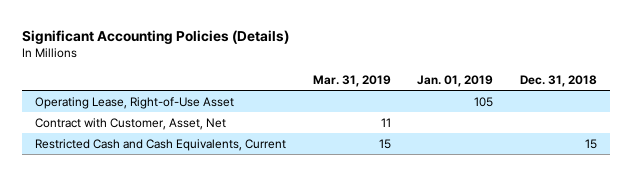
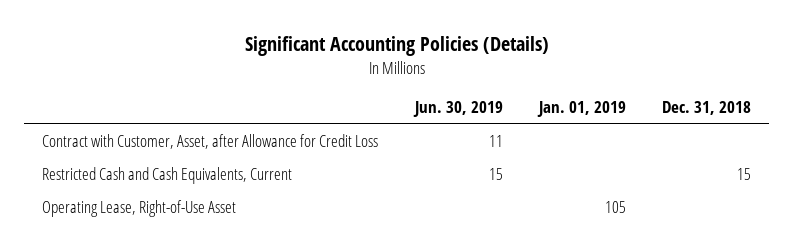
[312,74,391,87] Mar. 31, 2019 -> none
none -> [412,101,503,118] Jun. 30, 2019
[35,117,227,130] Contract with Customer, Asset, Net -> [42,134,379,150] Contract with Customer, Asset, after Allowance for Credit Loss
[35,96,235,109] Operating Lease, Right-of-Use Asset -> [42,200,237,218] Operating Lease, Right-of-Use Asset

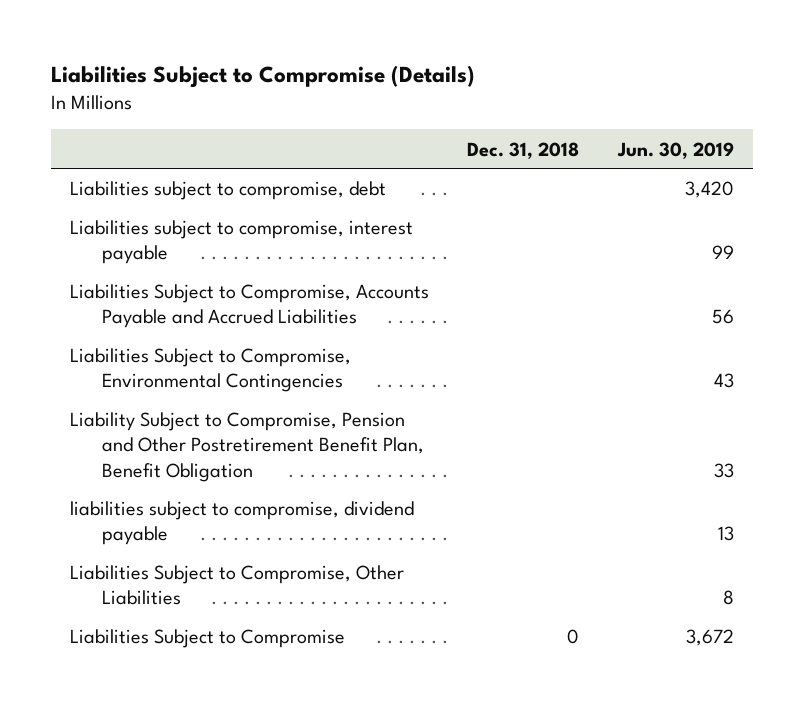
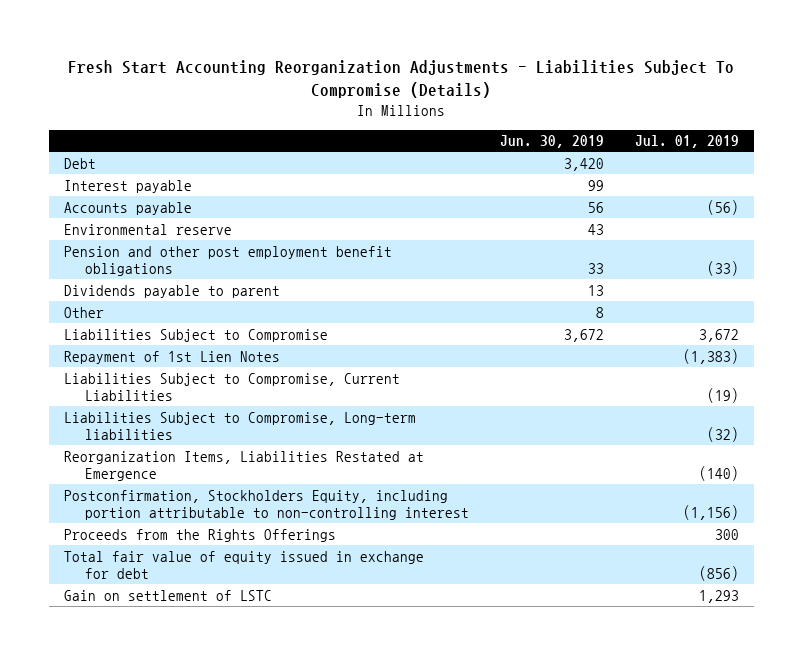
[50,65,475,89] Liabilities Subject to Compromise (Details) -> [68,59,735,98] Fresh Start Accounting Reorganization Adjustments - Liabilities Subject To Compromise (Details)
[467,141,580,159] Dec. 31, 2018 -> none
none -> [634,135,739,149] Jul. 01, 2019
[69,181,386,201] Liabilities subject to compromise, debt -> [64,157,97,169] Debt
[69,220,413,265] Liabilities subject to compromise, interest payable -> [64,179,193,193] Interest payable
[69,284,429,329] Liabilities Subject to Compromise, Accounts Payable and Accrued Liabilities -> [64,201,193,215] Accounts payable
[69,348,351,393] Liabilities Subject to Compromise, Environmental Contingencies -> [64,223,233,235] Environmental reserve
[69,412,425,482] Liability Subject to Compromise, Pension and Other Postretirement Benefit Plan, Benefit Obligation -> [64,245,393,277] Pension and other post employment benefit obligations
[69,501,414,546] liabilities subject to compromise, dividend payable -> [64,284,281,298] Dividends payable to parent
[69,565,404,606] Liabilities Subject to Compromise, Other Liabilities -> [64,306,105,318] Other
none -> [64,350,281,364] Repayment of 1st Lien Notes
none -> [64,372,401,402] Liabilities Subject to Compromise, Current Liabilities
none -> [64,411,417,441] Liabilities Subject to Compromise, Long-term liabilities
none -> [64,450,425,482] Reorganization Items, Liabilities Restated at Emergence
none -> [64,489,469,521] Postconfirmation, Stockholders Equity, including portion attributable to non-controlling interest
none -> [64,528,337,542] Proceeds from the Rights Offerings
none -> [64,550,425,580] Total fair value of equity issued in exchange for debt
none -> [64,589,273,601] Gain on settlement of LSTC

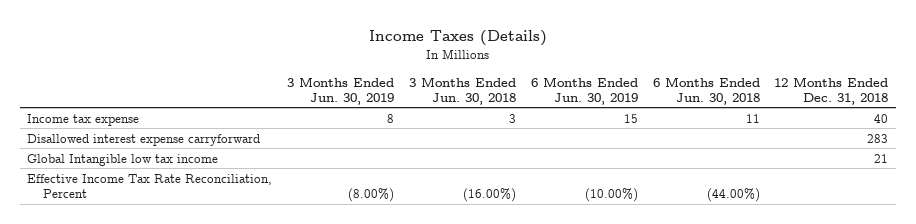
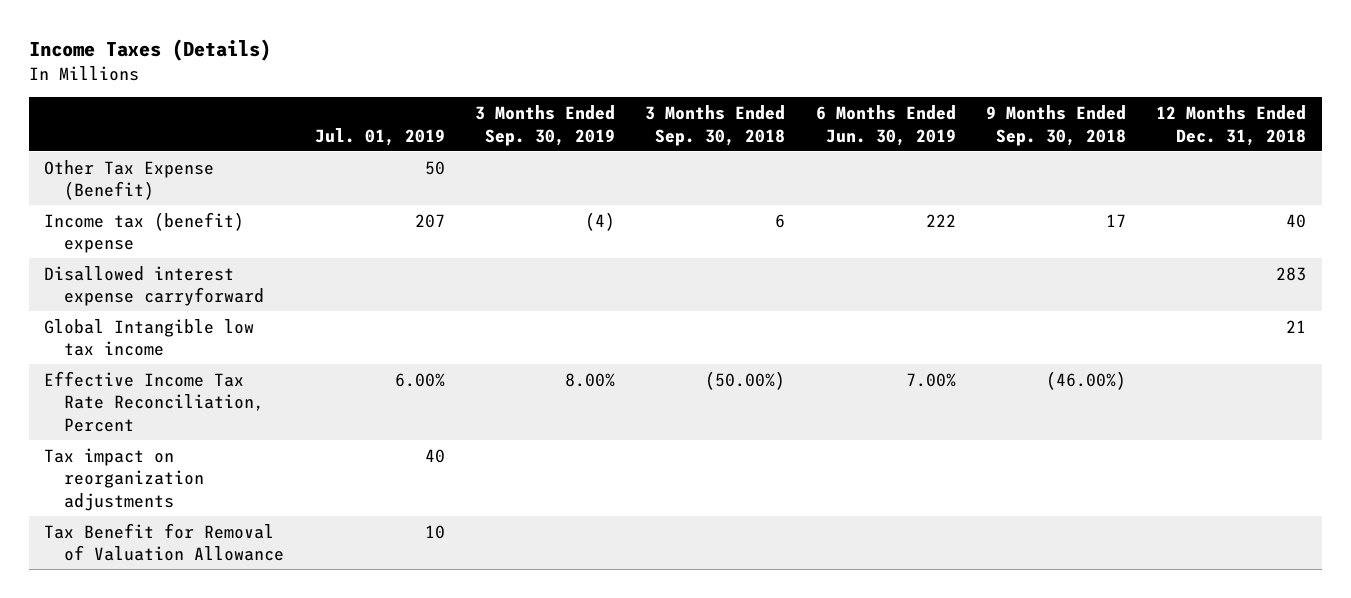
[287,76,395,105] 3 Months Ended Jun. 30, 2019 -> none
[409,76,517,105] 3 Months Ended Jun. 30, 2018 -> none
[652,76,760,105] 6 Months Ended Jun. 30, 2018 -> none
none -> [314,127,445,146] Jul. 01, 2019
none -> [474,105,615,146] 3 Months Ended Sep. 30, 2019
none -> [645,105,786,146] 3 Months Ended Sep. 30, 2018
none -> [986,105,1127,146] 9 Months Ended Sep. 30, 2018
none -> [44,159,215,201] Other Tax Expense (Benefit)
[27,113,140,126] Income tax expense -> [44,211,245,254] Income tax (benefit) expense
[623,113,638,123] 15 -> [925,213,956,227] 222
[584,188,638,203] (10.00%) -> [905,372,956,387] 7.00%
none -> [44,447,205,511] Tax impact on reorganization adjustments
none -> [44,522,285,562] Tax Benefit for Removal of Valuation Allowance

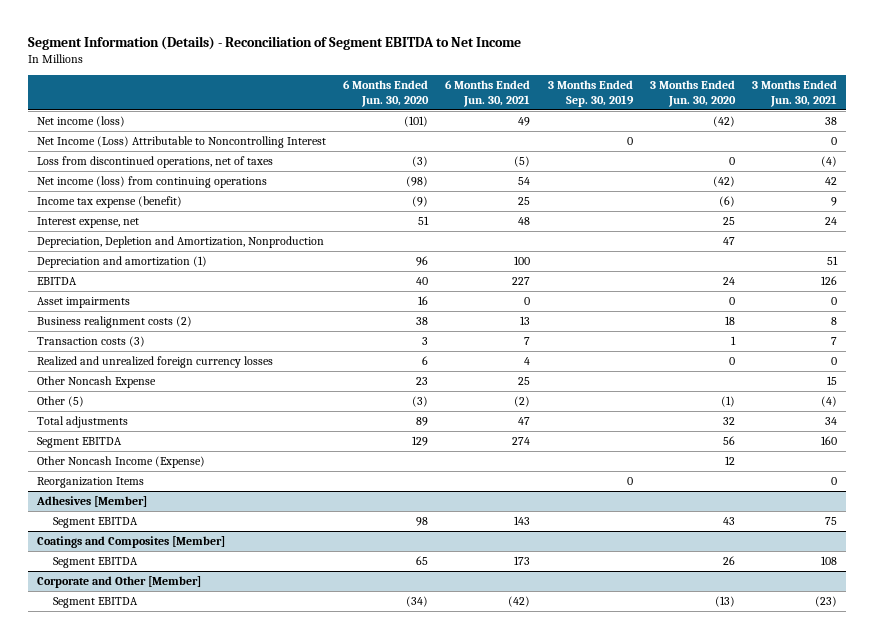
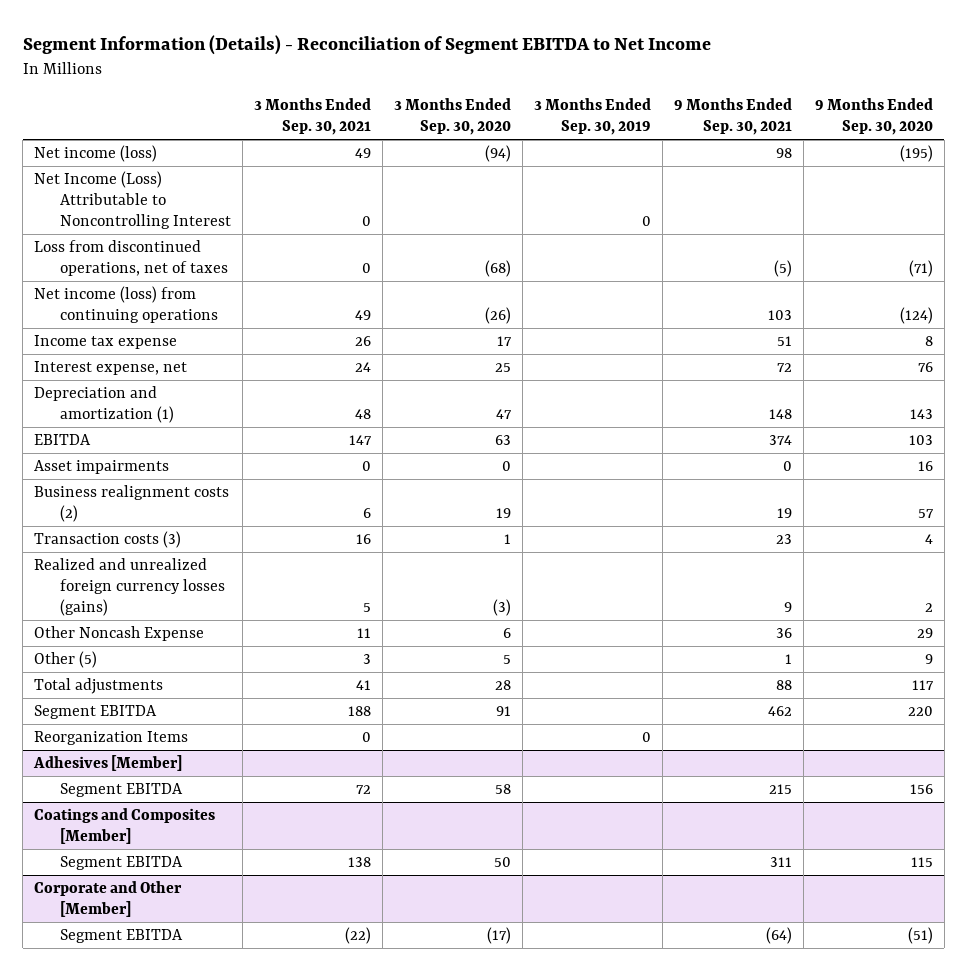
[342,80,429,108] 6 Months Ended Jun. 30, 2020 -> none
[445,80,531,108] 6 Months Ended Jun. 30, 2021 -> none
[650,80,737,108] 3 Months Ended Jun. 30, 2020 -> none
[752,80,838,108] 3 Months Ended Jun. 30, 2021 -> none
none -> [253,98,371,136] 3 Months Ended Sep. 30, 2021
none -> [393,98,511,136] 3 Months Ended Sep. 30, 2020
none -> [673,98,792,136] 9 Months Ended Sep. 30, 2021
none -> [814,98,933,136] 9 Months Ended Sep. 30, 2020
[36,195,182,208] Income tax expense (benefit) -> [34,335,178,350] Income tax expense
[36,235,324,248] Depreciation, Depletion and Amortization, Nonproduction -> none
[36,355,273,368] Realized and unrealized foreign currency losses -> [34,558,225,616] Realized and unrealized foreign currency losses (gains)
[36,455,205,468] Other Noncash Income (Expense) -> none

